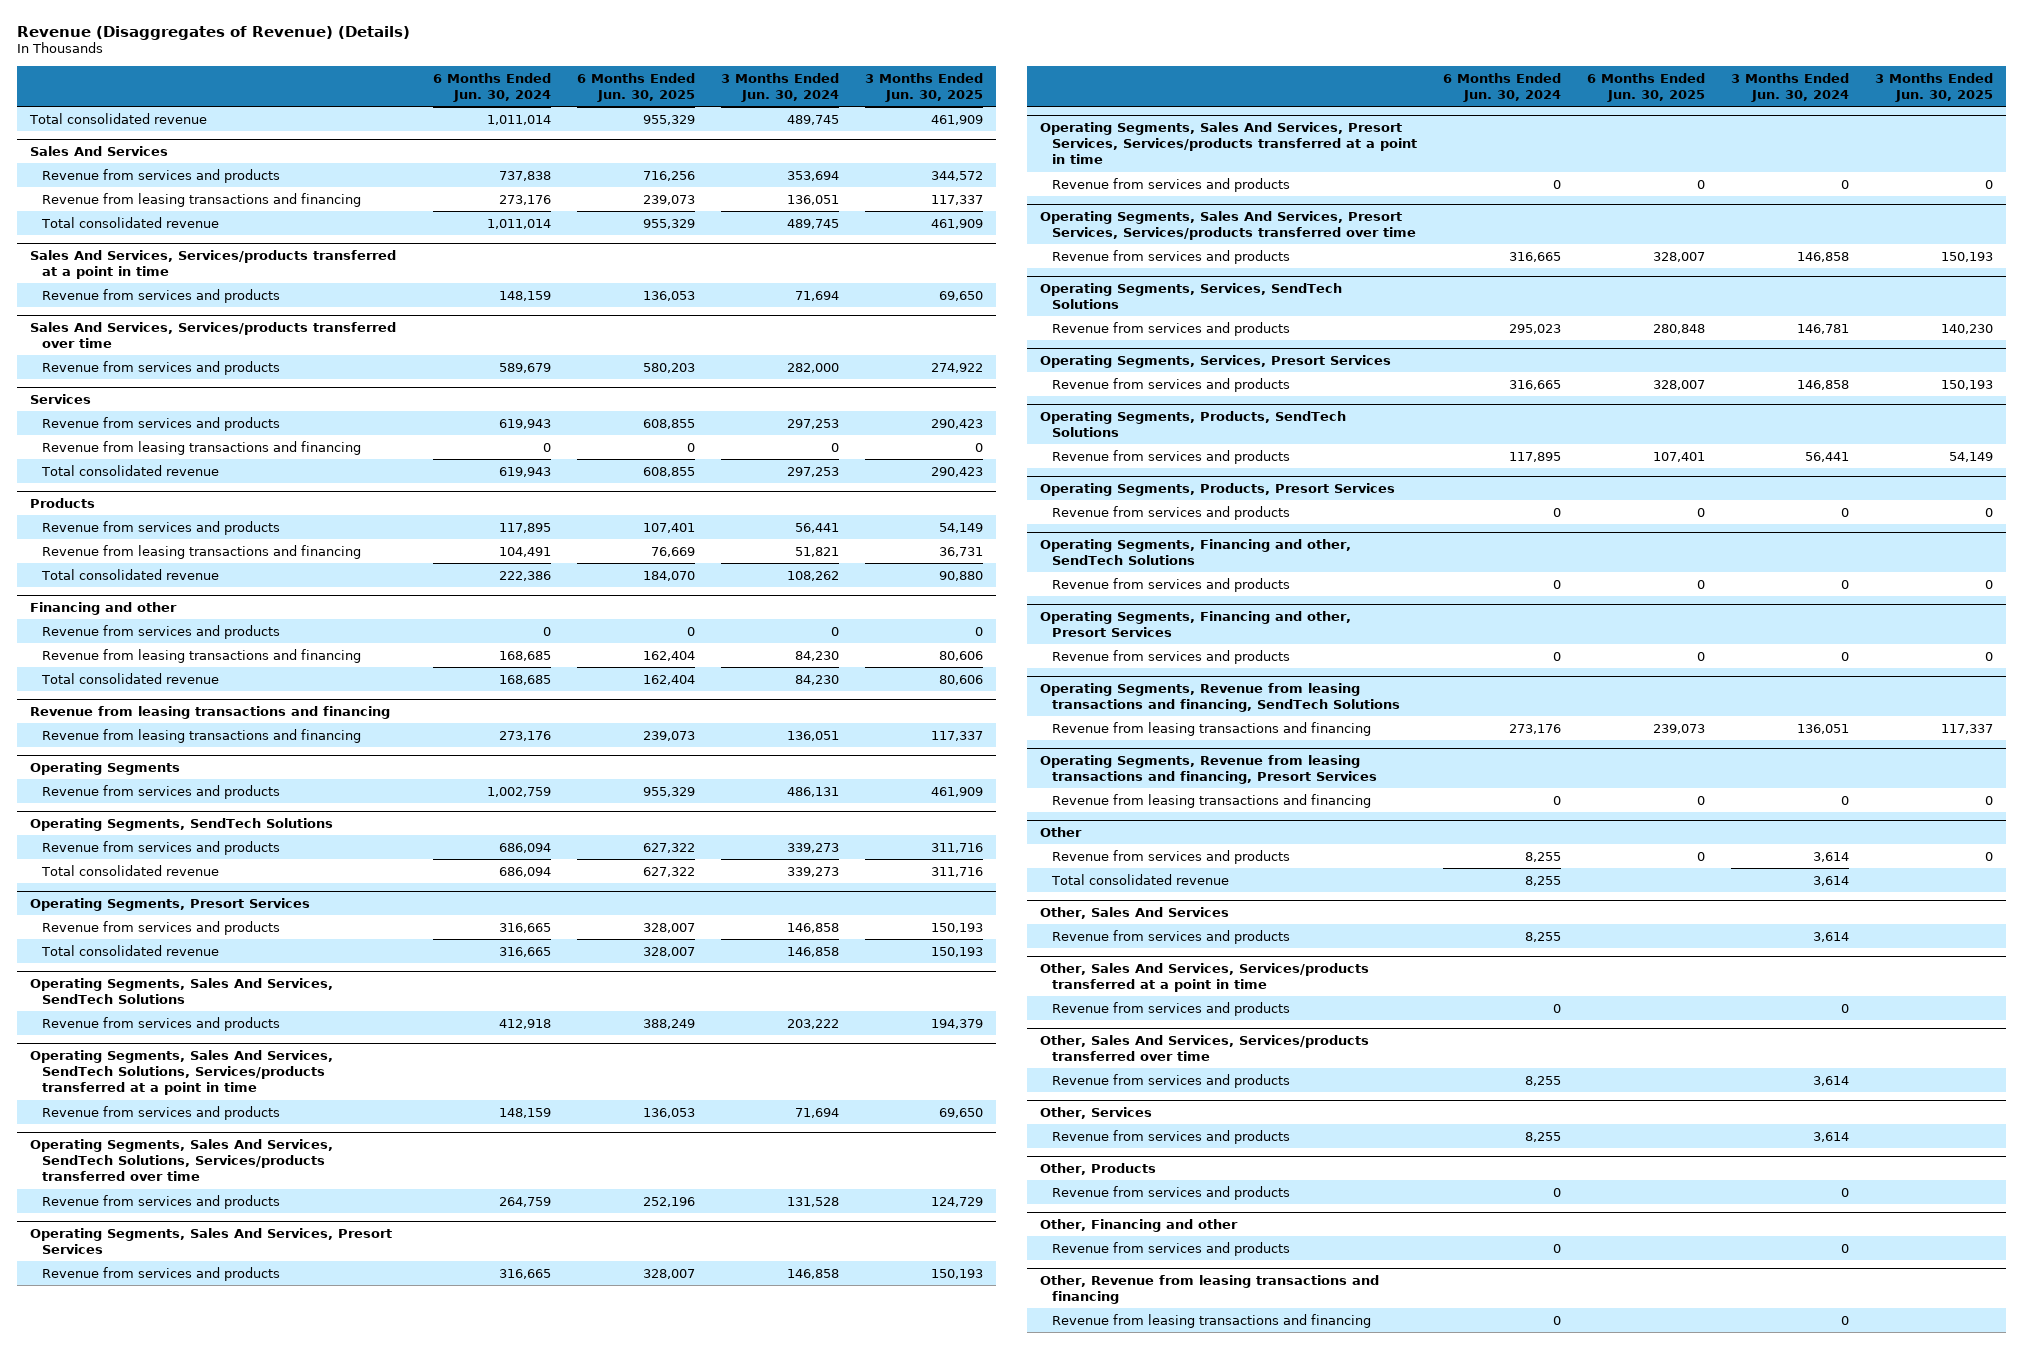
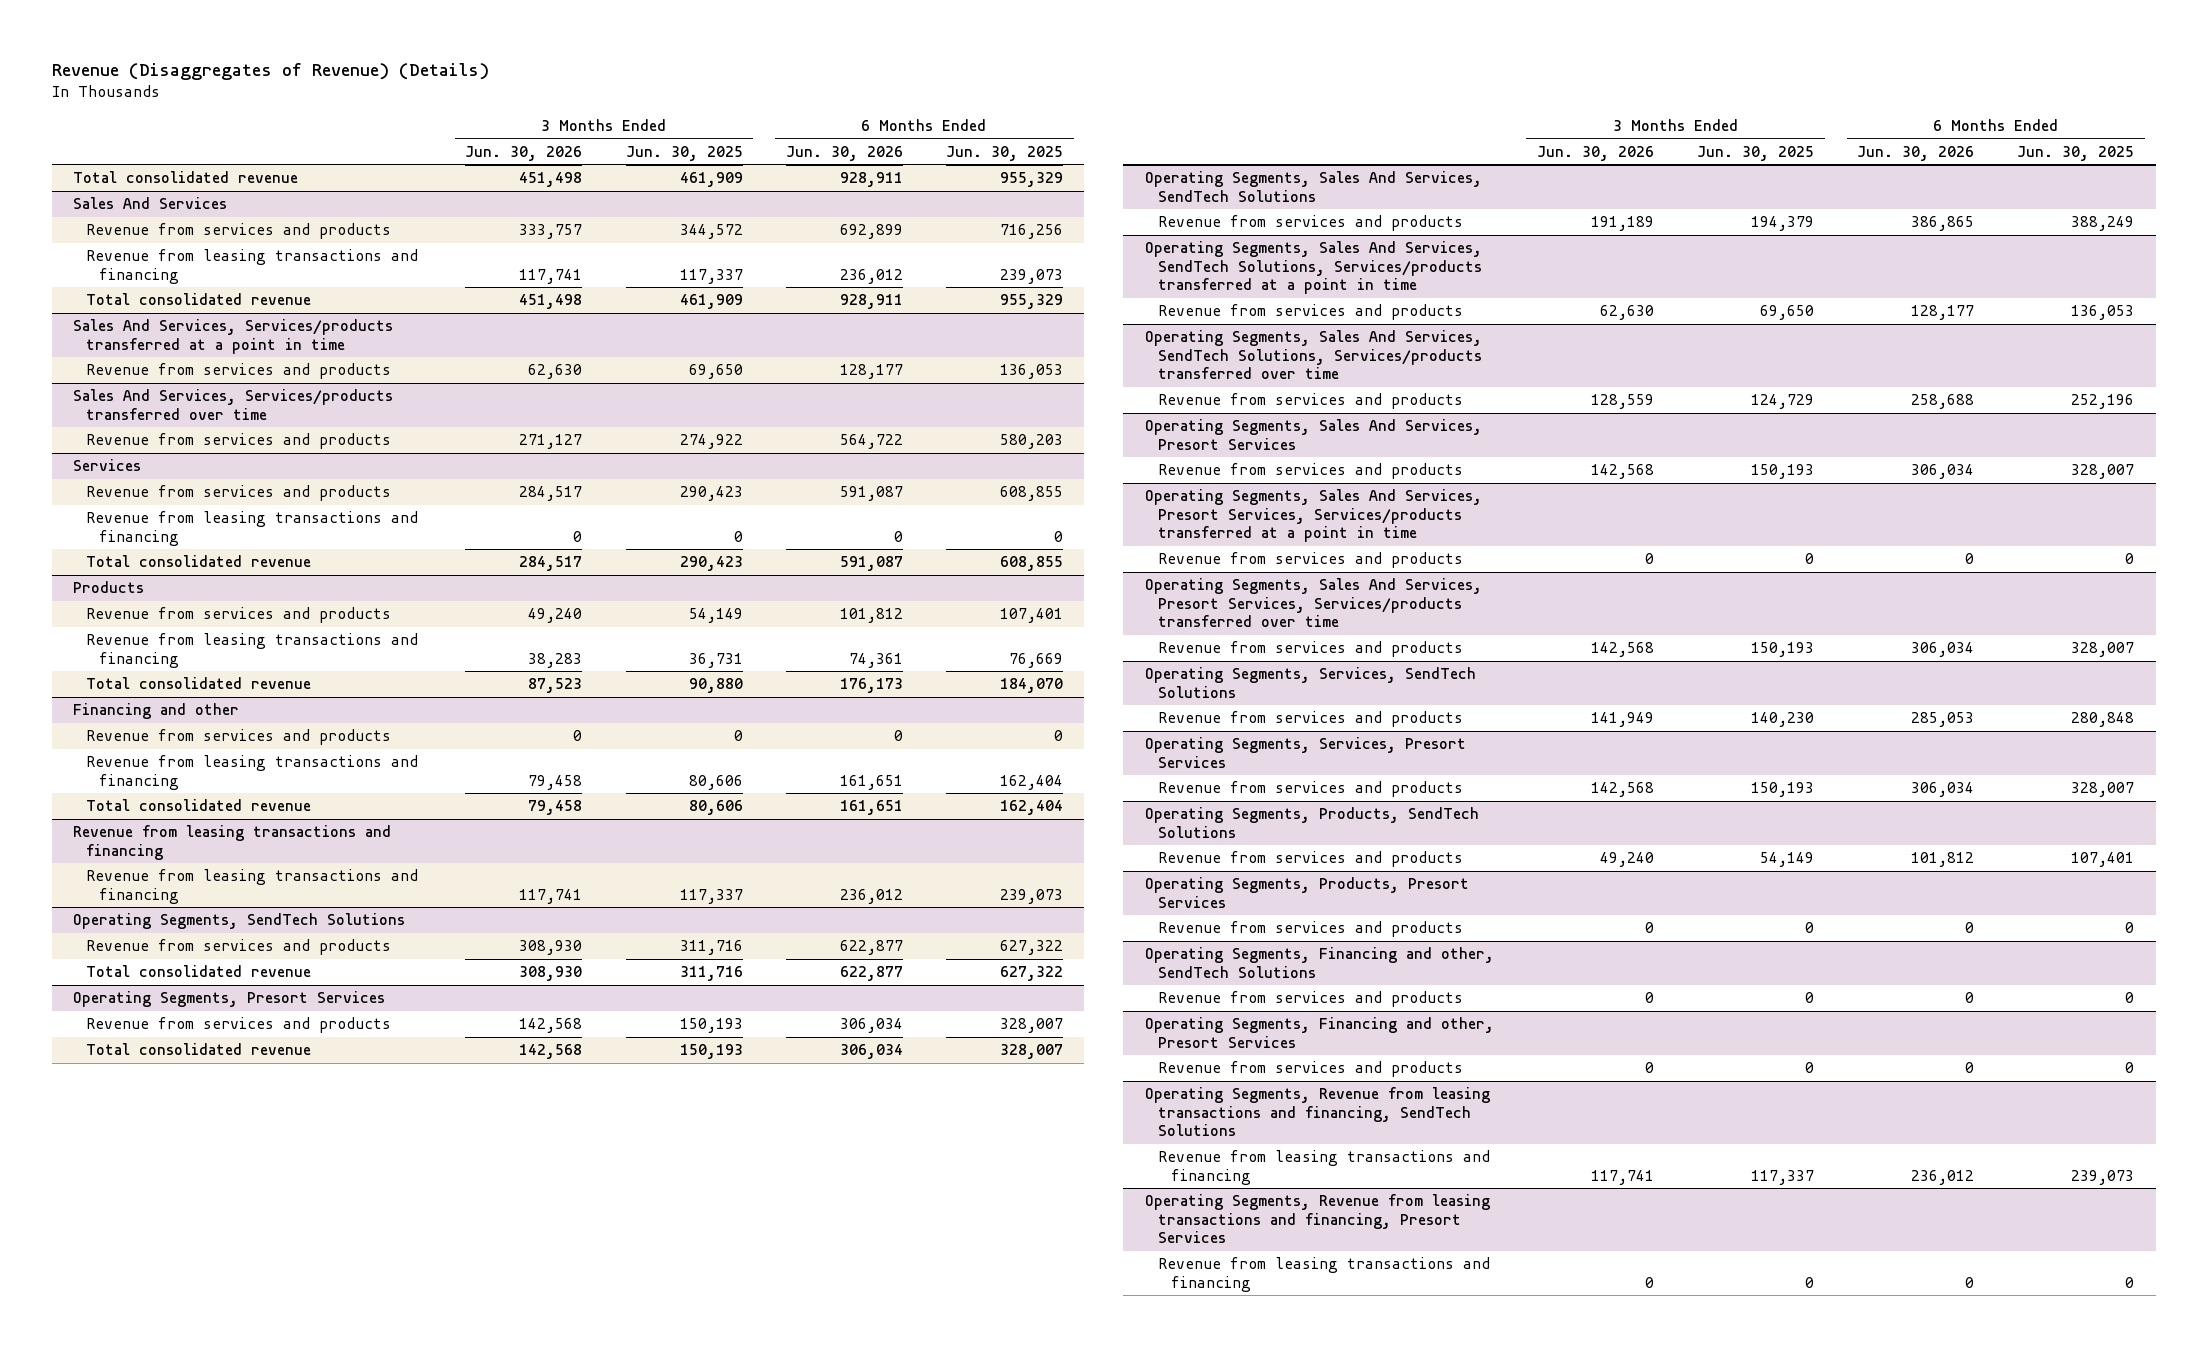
[432,72,551,102] 6 Months Ended Jun. 30, 2024 -> none
[720,72,839,102] 3 Months Ended Jun. 30, 2024 -> none
none -> [465,145,583,161] Jun. 30, 2026
none -> [785,145,903,161] Jun. 30, 2026
[30,761,181,775] Operating Segments -> none
[41,784,280,799] Revenue from services and products -> none
[1040,826,1083,837] Other -> none
[1052,849,1291,864] Revenue from services and products -> none
[1051,873,1230,885] Total consolidated revenue -> none
[1040,906,1230,919] Other, Sales And Services -> none
[1052,929,1291,944] Revenue from services and products -> none
[1040,962,1370,992] Other, Sales And Services, Services/products transferred at a point in time -> none
[1052,1001,1291,1016] Revenue from services and products -> none
[1040,1034,1370,1061] Other, Sales And Services, Services/products transferred over time -> none
[1052,1073,1291,1088] Revenue from services and products -> none
[1040,1106,1153,1119] Other, Services -> none
[1052,1129,1291,1144] Revenue from services and products -> none
[1040,1162,1157,1175] Other, Products -> none
[1052,1185,1291,1200] Revenue from services and products -> none
[1040,1218,1239,1232] Other, Financing and other -> none
[1052,1241,1291,1256] Revenue from services and products -> none
[1040,1274,1380,1304] Other, Revenue from leasing transactions and financing -> none
[1052,1313,1372,1328] Revenue from leasing transactions and financing -> none

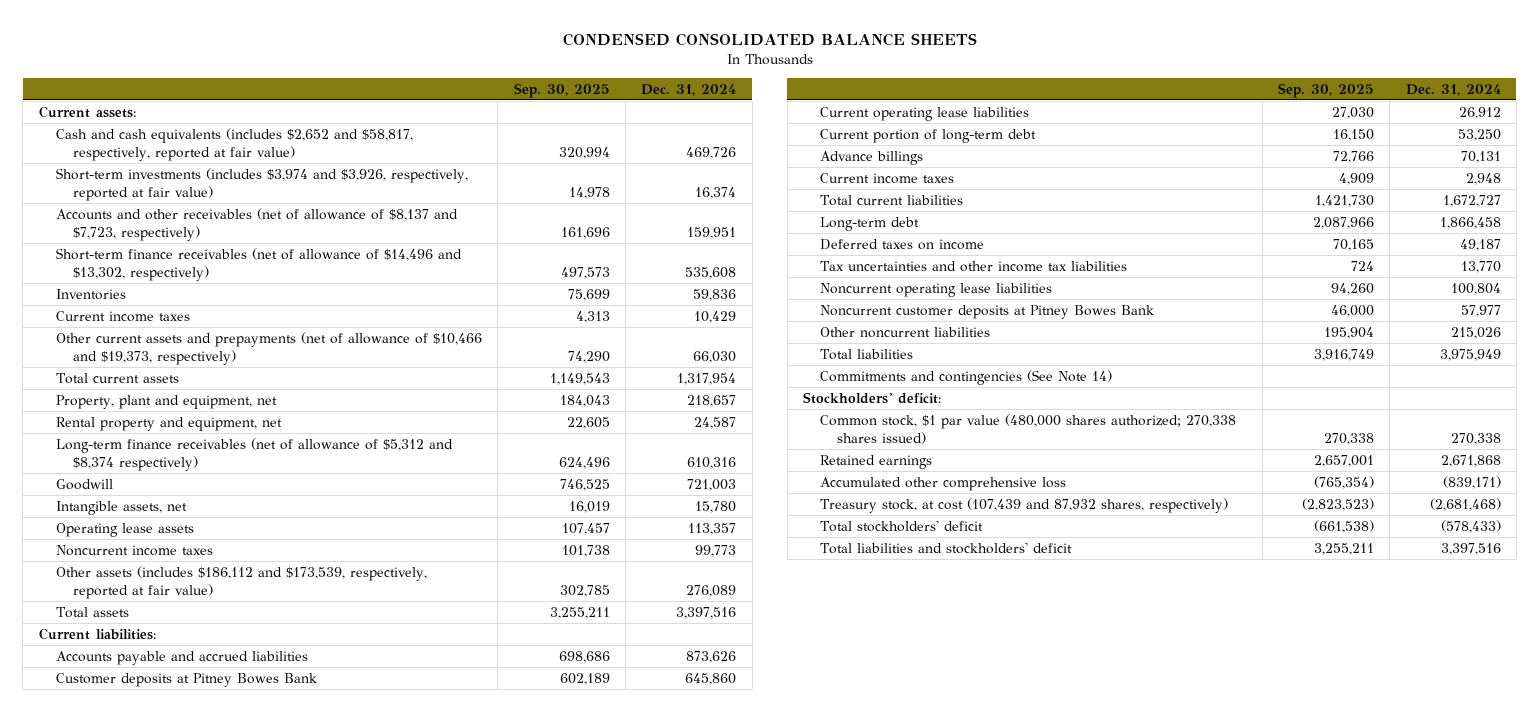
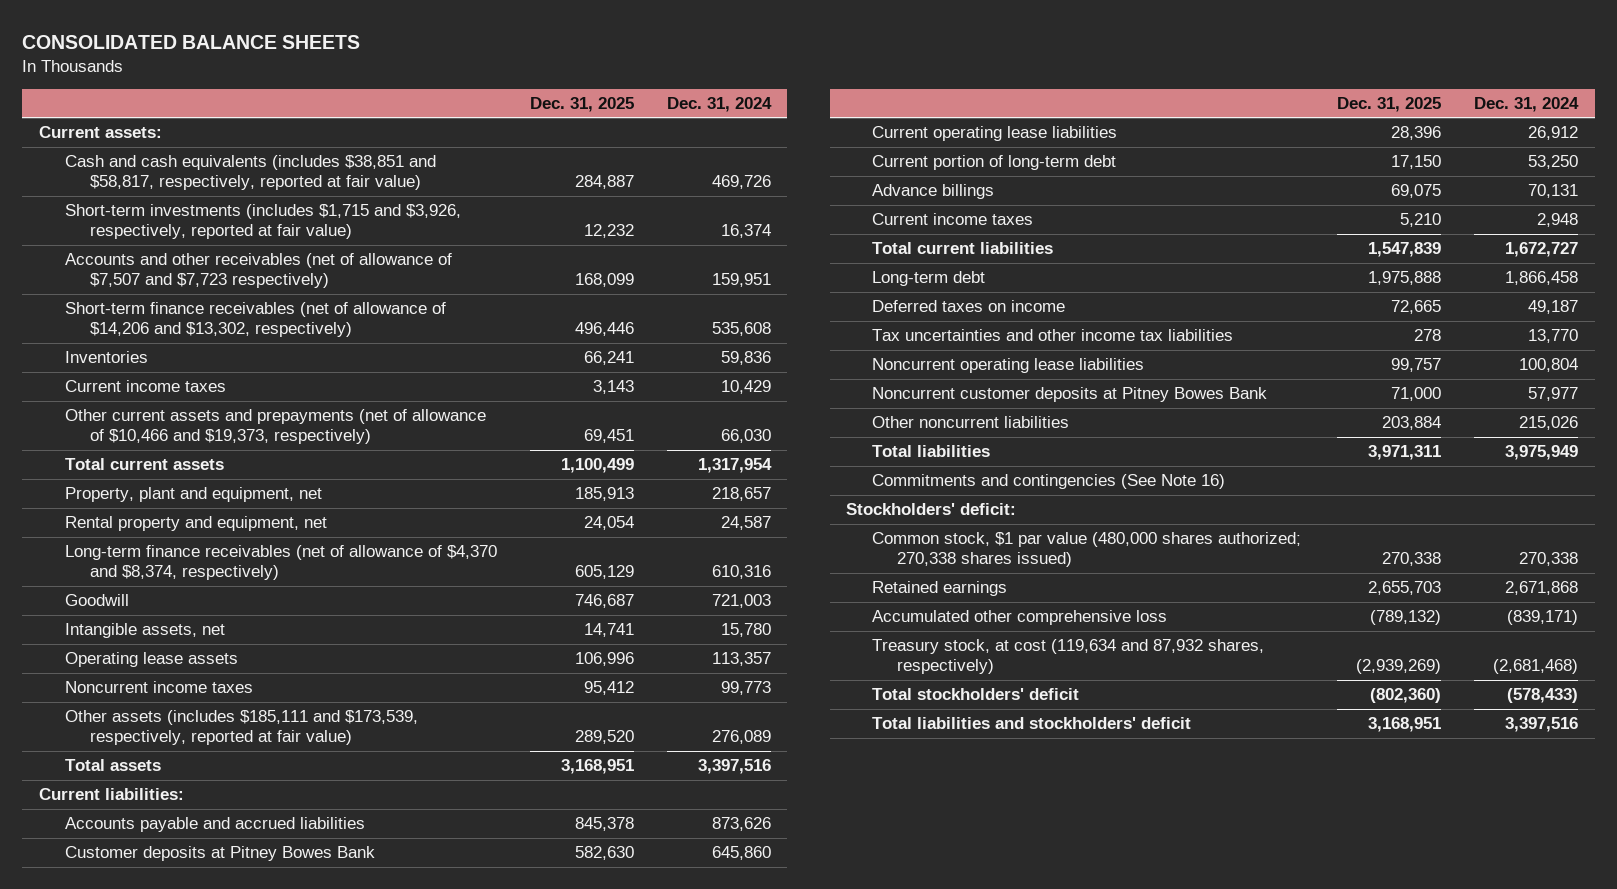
[562,32,977,46] CONDENSED CONSOLIDATED BALANCE SHEETS -> [22,34,361,49] CONSOLIDATED BALANCE SHEETS
[513,82,610,98] Sep. 30, 2025 -> none
none -> [529,96,634,112] Dec. 31, 2025
[55,128,413,162] Cash and cash equivalents (includes $2,652 and $58,817, respectively, reported at fair value) -> [64,155,436,191] Cash and cash equivalents (includes $38,851 and $58,817, respectively, reported at fair value)
[55,168,468,202] Short-term investments (includes $3,974 and $3,926, respectively, reported at fair value) -> [64,204,461,240] Short-term investments (includes $1,715 and $3,926, respectively, reported at fair value)
[55,208,458,242] Accounts and other receivables (net of allowance of $8,137 and $7,723, respectively) -> [64,253,452,289] Accounts and other receivables (net of allowance of $7,507 and $7,723 respectively)
[55,248,462,282] Short-term finance receivables (net of allowance of $14,496 and $13,302, respectively) -> [64,302,446,338] Short-term finance receivables (net of allowance of $14,206 and $13,302, respectively)
[55,438,453,472] Long-term finance receivables (net of allowance of $5,312 and $8,374 respectively) -> [64,545,497,581] Long-term finance receivables (net of allowance of $4,370 and $8,374, respectively)
[55,566,427,600] Other assets (includes $186,112 and $173,539, respectively, reported at fair value) -> [64,710,418,746] Other assets (includes $185,111 and $173,539, respectively, reported at fair value)
[820,370,1113,386] Commitments and contingencies (See Note 14) -> [871,474,1225,490] Commitments and contingencies (See Note 16)
[820,498,1229,514] Treasury stock, at cost (107,439 and 87,932 shares, respectively) -> [871,639,1264,675] Treasury stock, at cost (119,634 and 87,932 shares, respectively)

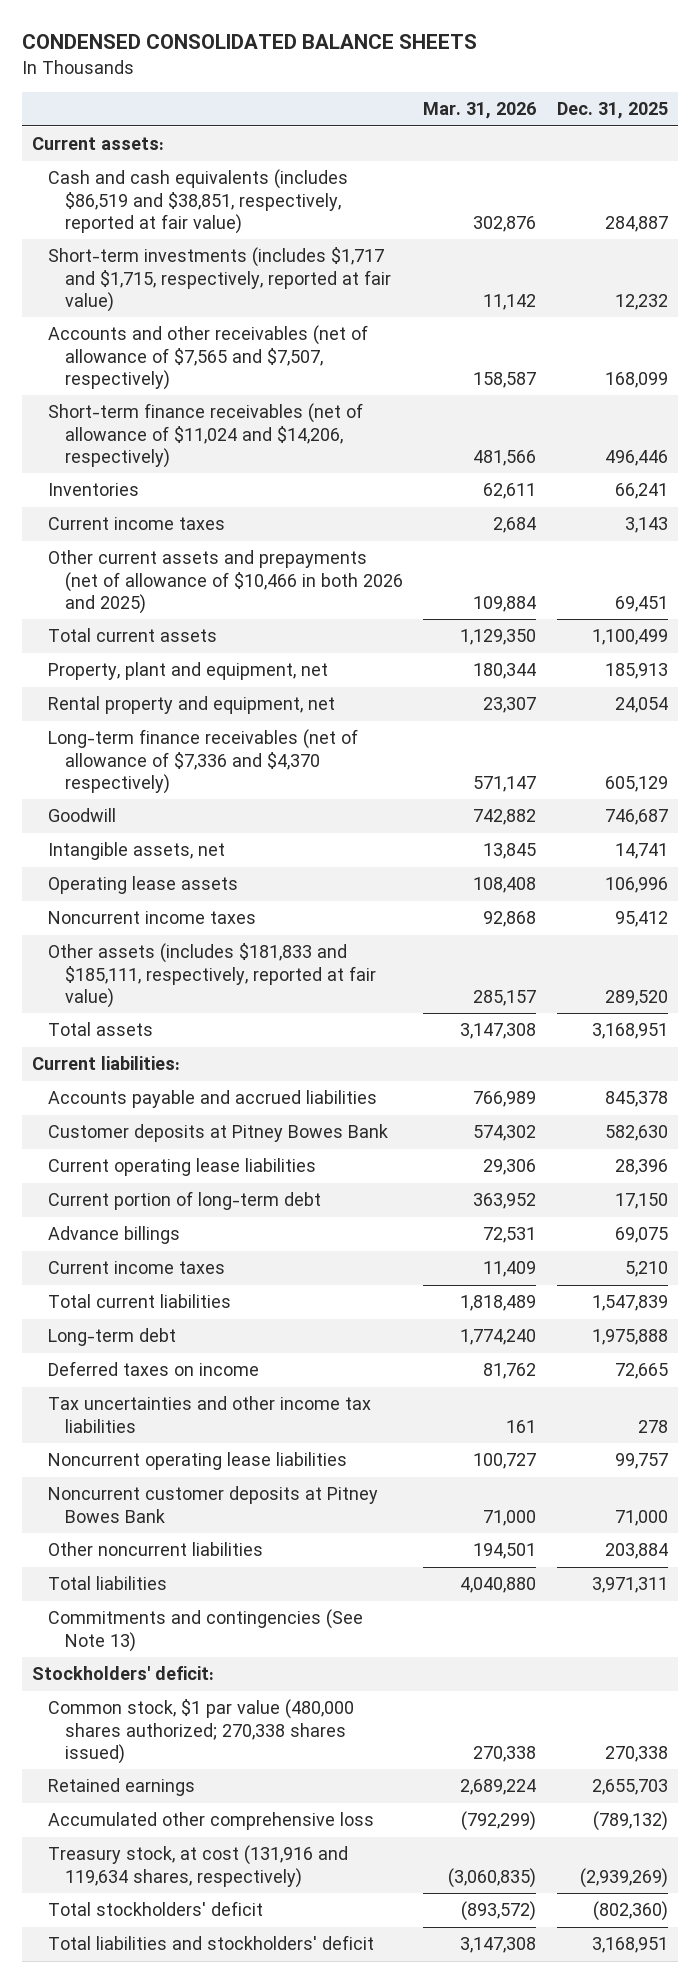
[22,34,361,49] CONSOLIDATED BALANCE SHEETS -> [21,34,477,50] CONDENSED CONSOLIDATED BALANCE SHEETS
[666,96,772,112] Dec. 31, 2024 -> none
none -> [423,101,537,119] Mar. 31, 2026
[64,155,436,191] Cash and cash equivalents (includes $38,851 and $58,817, respectively, reported at fair value) -> [48,169,349,234] Cash and cash equivalents (includes $86,519 and $38,851, respectively, reported at fair value)
[64,204,461,240] Short-term investments (includes $1,715 and $3,926, respectively, reported at fair value) -> [48,247,391,312] Short-term investments (includes $1,717 and $1,715, respectively, reported at fair value)
[64,253,452,289] Accounts and other receivables (net of allowance of $7,507 and $7,723 respectively) -> [48,325,369,390] Accounts and other receivables (net of allowance of $7,565 and $7,507, respectively)
[64,302,446,338] Short-term finance receivables (net of allowance of $14,206 and $13,302, respectively) -> [48,403,364,468] Short-term finance receivables (net of allowance of $11,024 and $14,206, respectively)
[64,409,486,445] Other current assets and prepayments (net of allowance of $10,466 and $19,373, respectively) -> [48,550,403,614] Other current assets and prepayments (net of allowance of $10,466 in both 2026 and 2025)
[64,545,497,581] Long-term finance receivables (net of allowance of $4,370 and $8,374, respectively) -> [48,729,359,794] Long-term finance receivables (net of allowance of $7,336 and $4,370 respectively)
[64,710,418,746] Other assets (includes $185,111 and $173,539, respectively, reported at fair value) -> [48,943,376,1008] Other assets (includes $181,833 and $185,111, respectively, reported at fair value)
[871,474,1225,490] Commitments and contingencies (See Note 16) -> [48,1609,364,1652] Commitments and contingencies (See Note 13)
[871,639,1264,675] Treasury stock, at cost (119,634 and 87,932 shares, respectively) -> [48,1845,349,1888] Treasury stock, at cost (131,916 and 119,634 shares, respectively)

